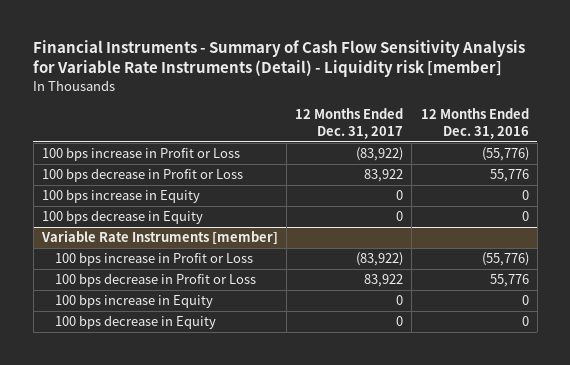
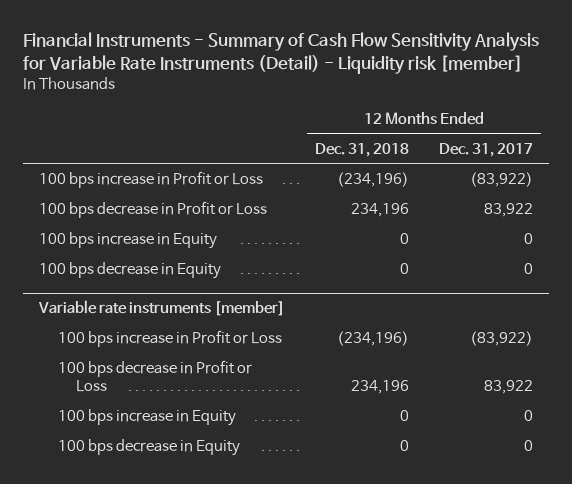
[420,107,529,139] 12 Months Ended Dec. 31, 2016 -> none
none -> [315,142,410,157] Dec. 31, 2018
[40,230,278,246] Variable Rate Instruments [member] -> [37,300,285,317] Variable rate instruments [member]

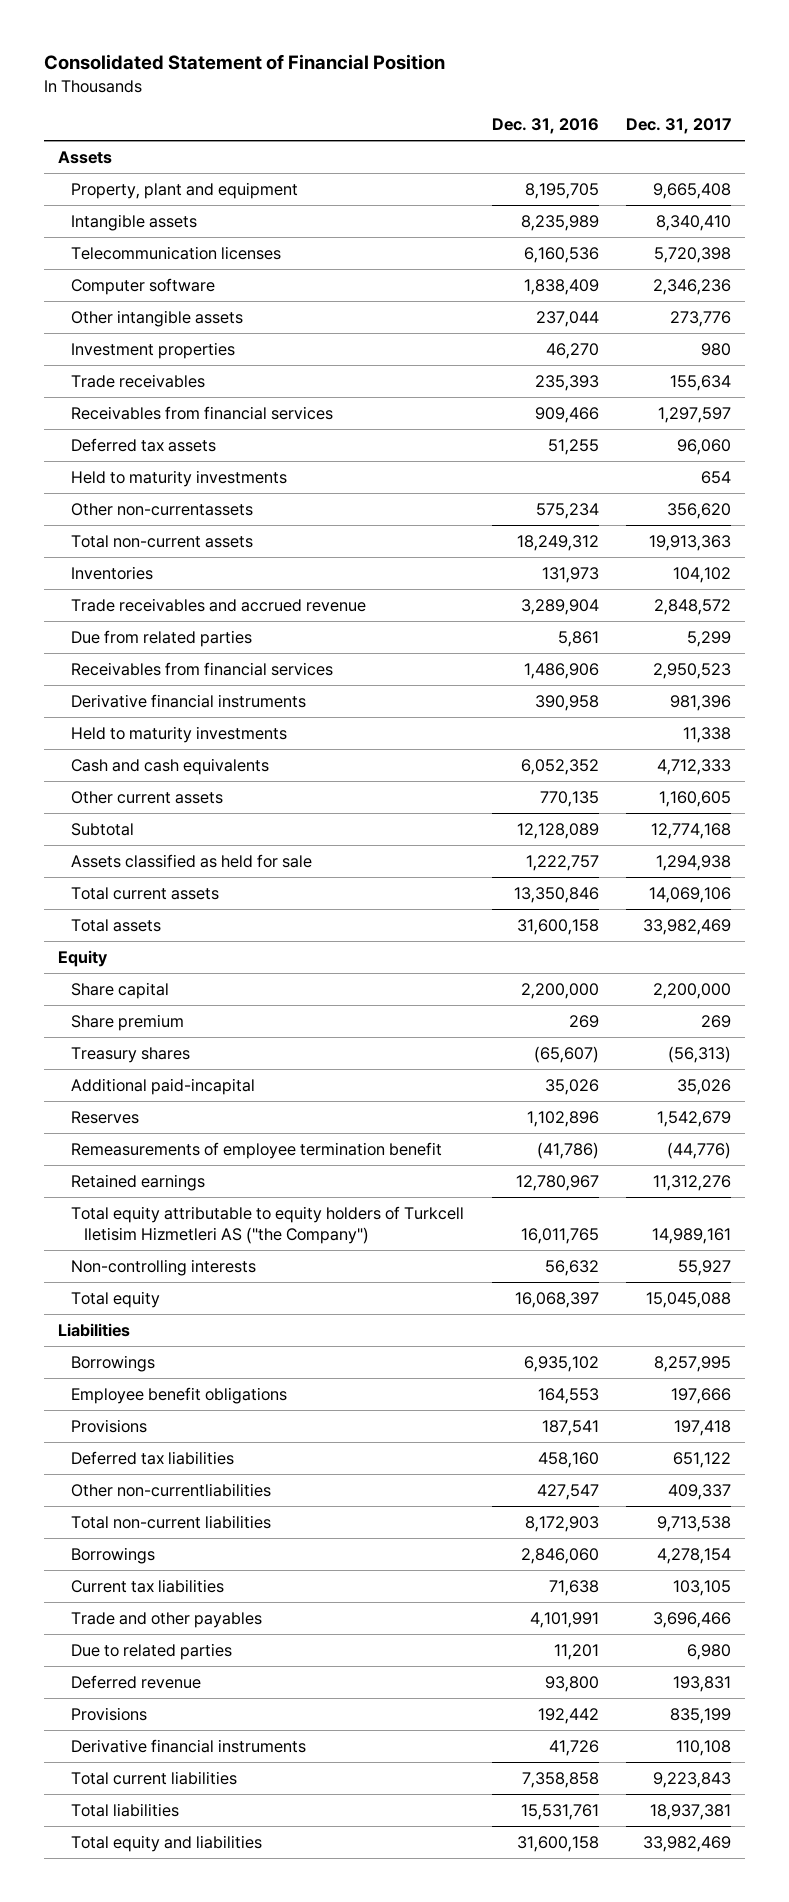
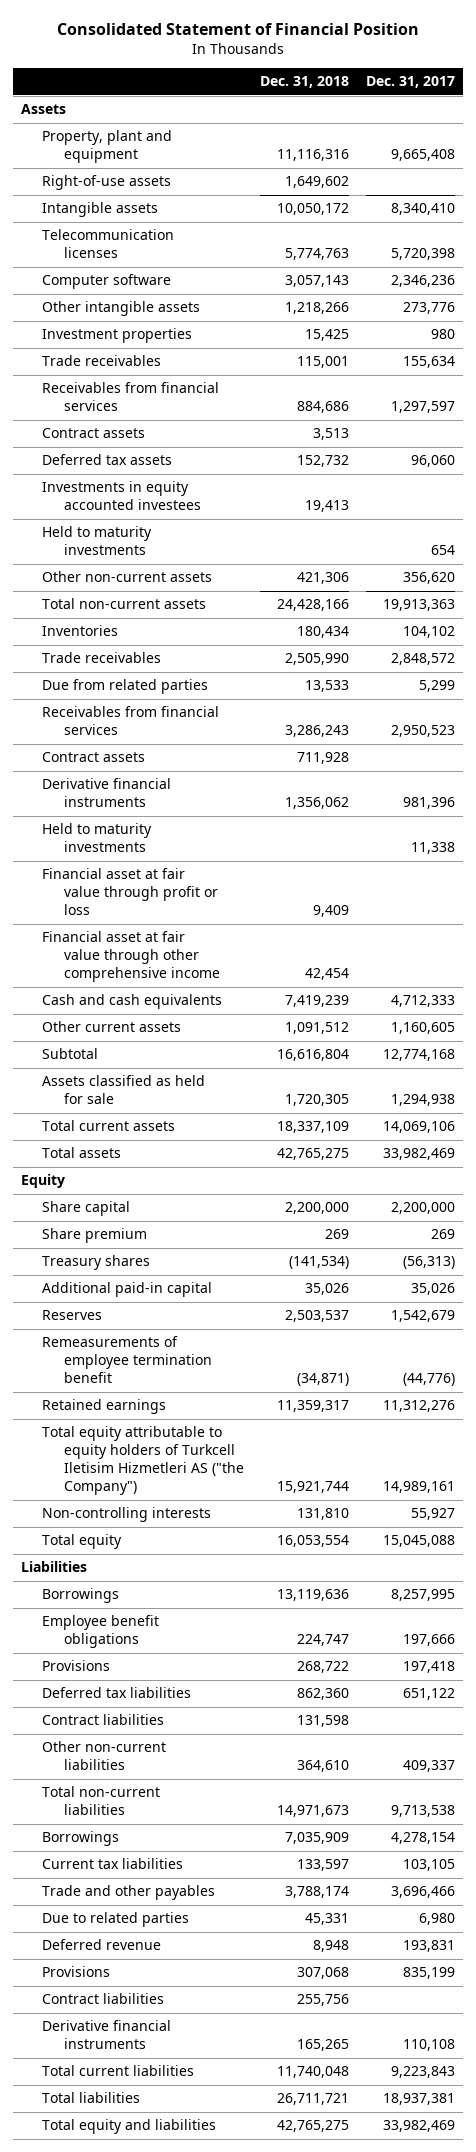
[491,117,599,134] Dec. 31, 2016 -> none
none -> [260,76,350,89] Dec. 31, 2018
none -> [42,175,172,191] Right-of-use assets
none -> [42,428,146,439] Contract assets
none -> [42,481,201,511] Investments in equity accounted investees
[70,502,253,516] Other non-currentassets -> [42,571,213,583] Other non-current assets
[70,597,366,612] Trade receivables and accrued revenue -> [42,652,162,664] Trade receivables
none -> [42,752,146,763] Contract assets
none -> [42,868,218,916] Financial asset at fair value through profit or loss
none -> [42,931,220,983] Financial asset at fair value through other comprehensive income
[70,1077,255,1095] Additional paid-incapital -> [42,1282,213,1298] Additional paid-in capital
none -> [42,1714,165,1726] Contract liabilities
[70,1482,271,1497] Other non-currentliabilities -> [42,1741,167,1771] Other non-current liabilities
none -> [42,1993,165,2005] Contract liabilities

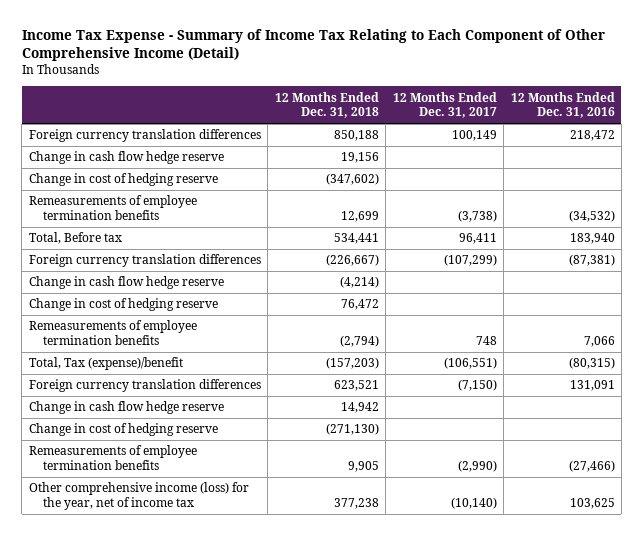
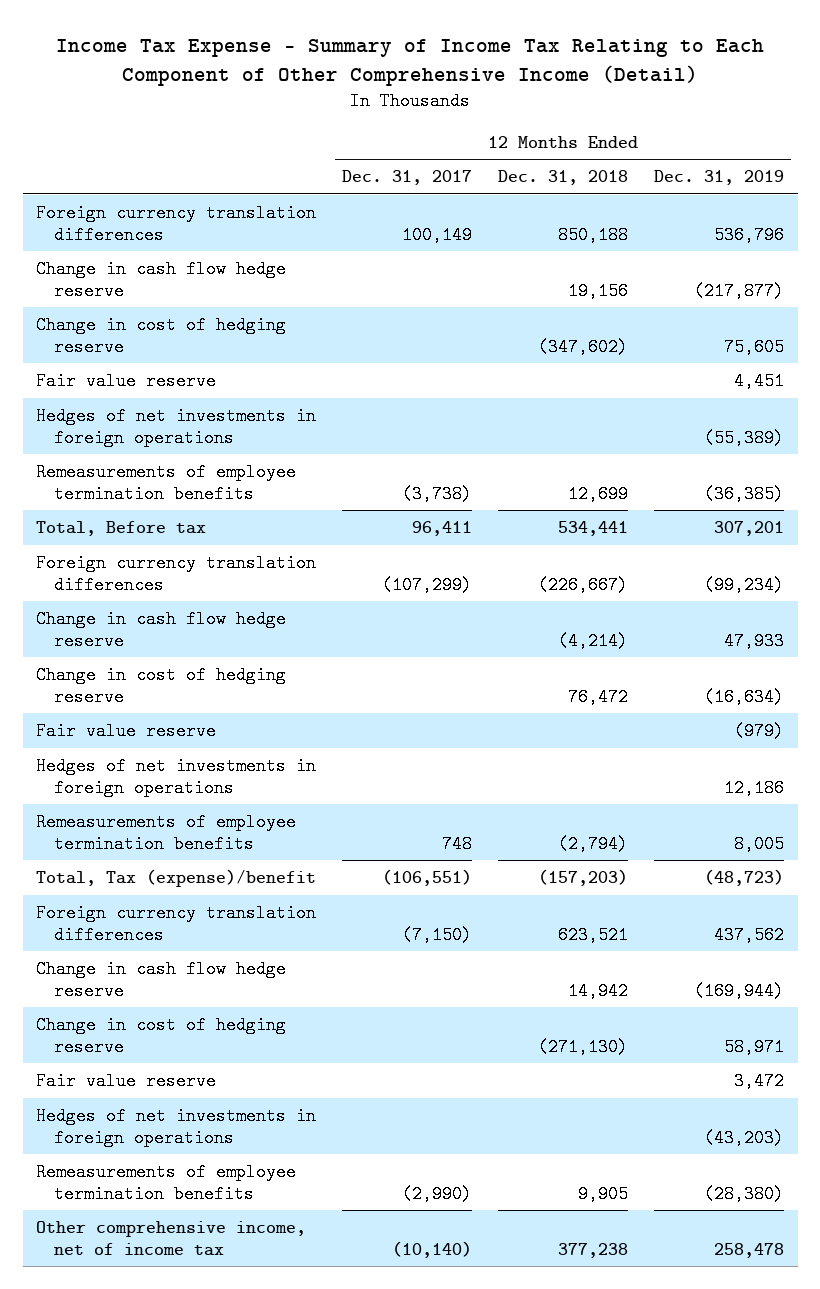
[510,91,615,119] 12 Months Ended Dec. 31, 2016 -> none
none -> [654,170,785,186] Dec. 31, 2019
none -> [35,372,216,391] Fair value reserve
none -> [35,407,316,447] Hedges of net investments in foreign operations
none -> [35,722,216,741] Fair value reserve
none -> [35,757,316,797] Hedges of net investments in foreign operations
none -> [35,1072,216,1091] Fair value reserve
none -> [35,1107,316,1147] Hedges of net investments in foreign operations
[28,482,249,511] Other comprehensive income (loss) for the year, net of income tax -> [35,1221,306,1256] Other comprehensive income, net of income tax

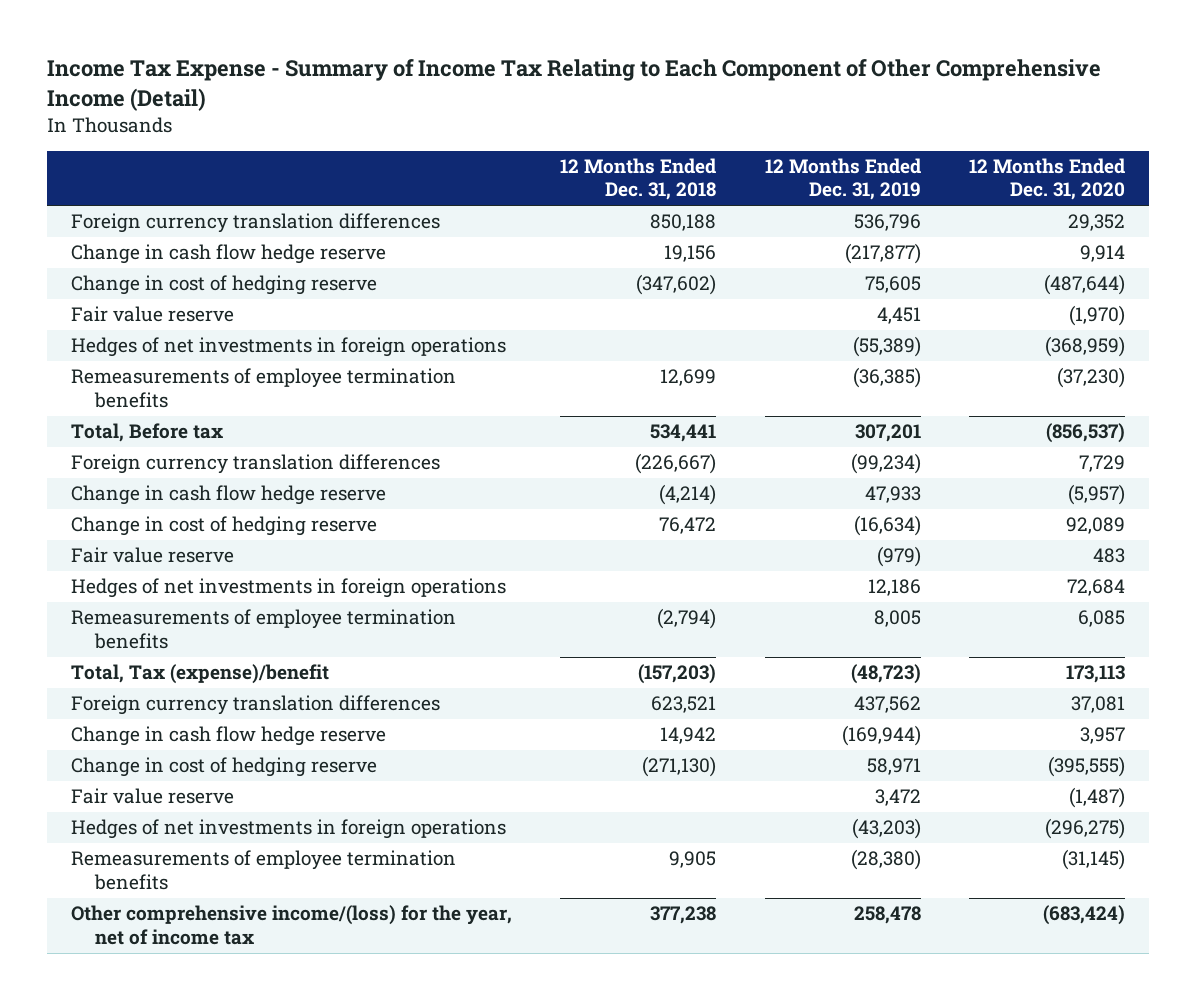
[341,170,472,186] Dec. 31, 2017 -> none
none -> [969,158,1126,201] 12 Months Ended Dec. 31, 2020
[35,1221,306,1256] Other comprehensive income, net of income tax -> [70,905,512,945] Other comprehensive income/(loss) for the year, net of income tax

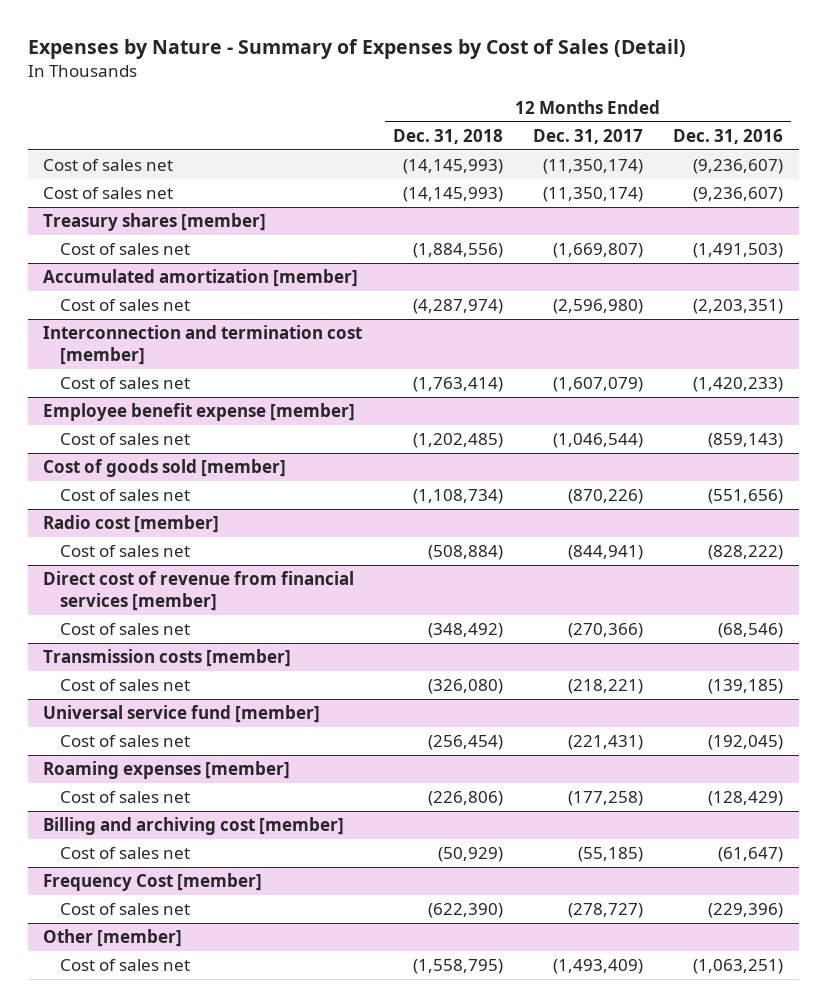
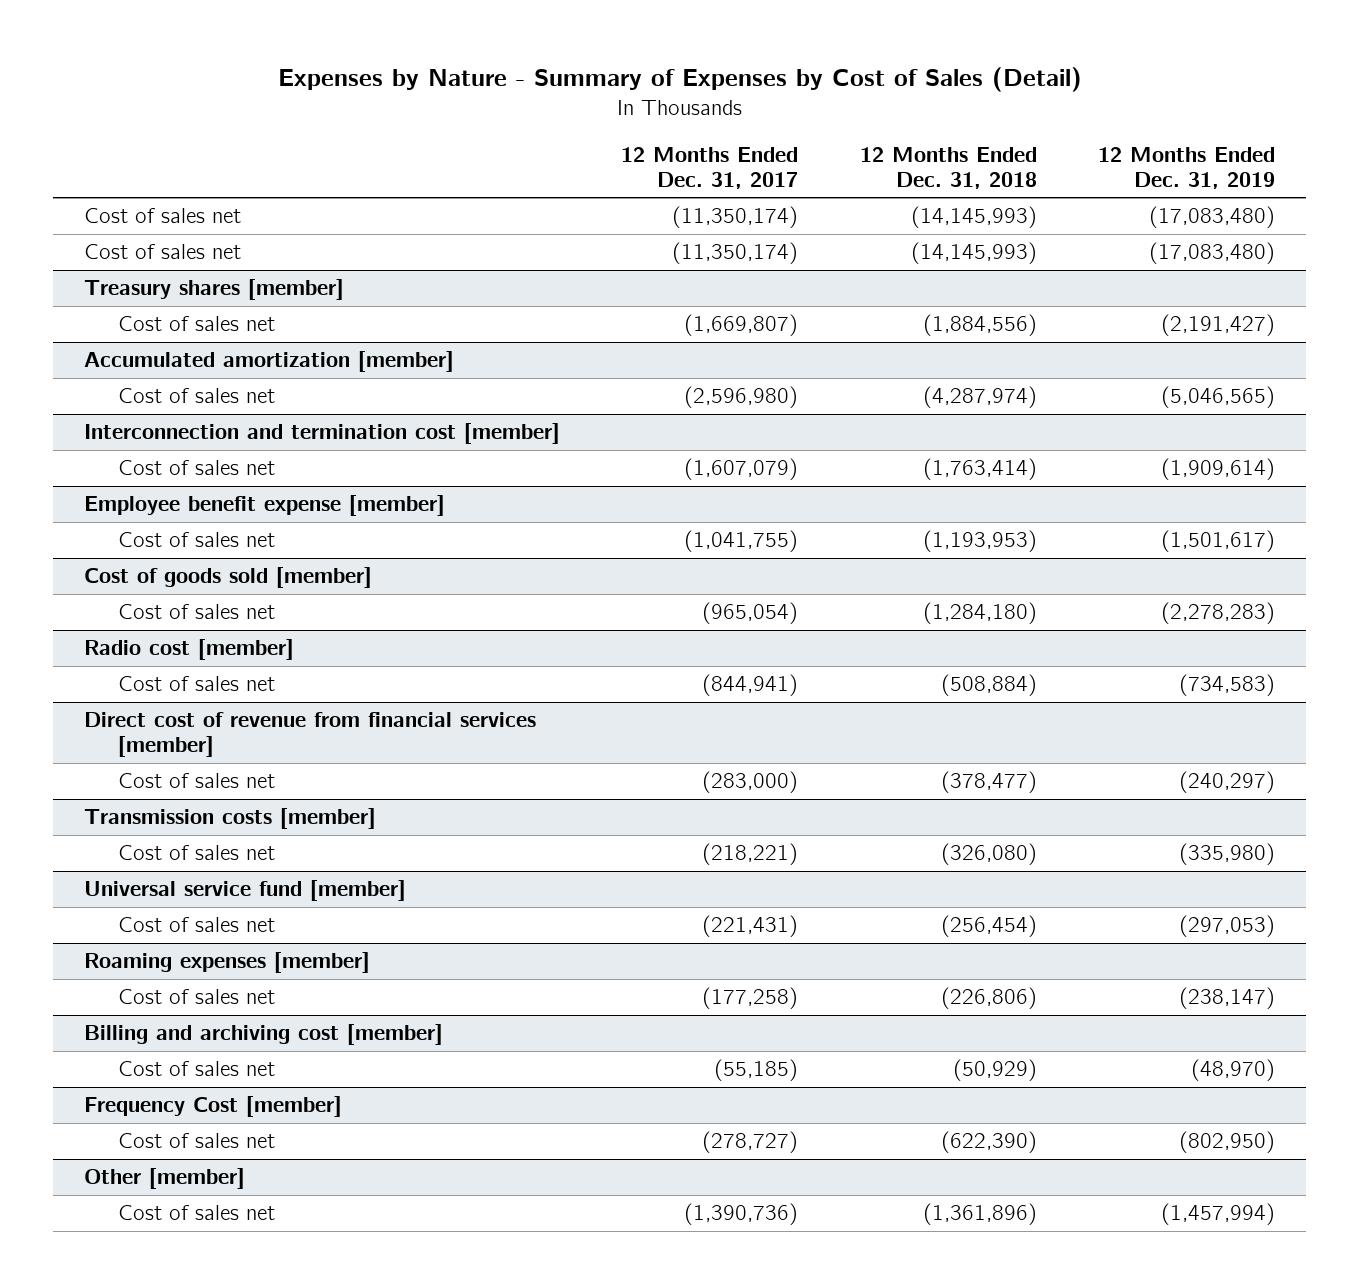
[673,128,784,144] Dec. 31, 2016 -> none
none -> [1098,146,1276,189] 12 Months Ended Dec. 31, 2019
[412,433,503,449] (1,202,485) -> [922,530,1037,553] (1,193,953)
[553,433,644,449] (1,046,544) -> [684,530,799,553] (1,041,755)
[412,489,503,505] (1,108,734) -> [922,602,1037,625] (1,284,180)
[568,489,644,505] (870,226) -> [702,602,799,625] (965,054)
[427,623,503,639] (348,492) -> [940,771,1037,794] (378,477)
[568,623,644,639] (270,366) -> [702,771,799,794] (283,000)
[412,959,503,975] (1,558,795) -> [922,1203,1037,1226] (1,361,896)
[553,959,644,975] (1,493,409) -> [684,1203,799,1226] (1,390,736)

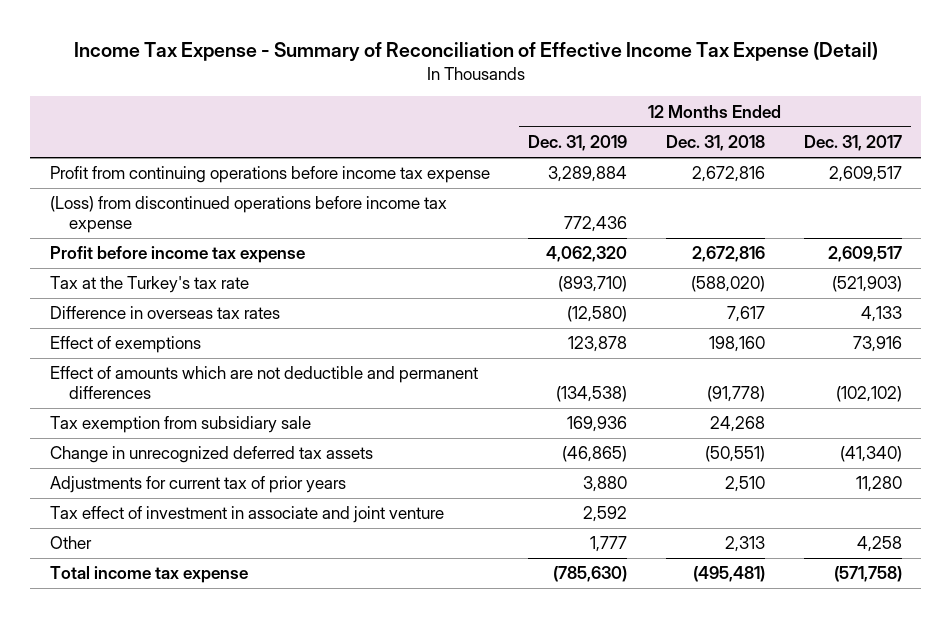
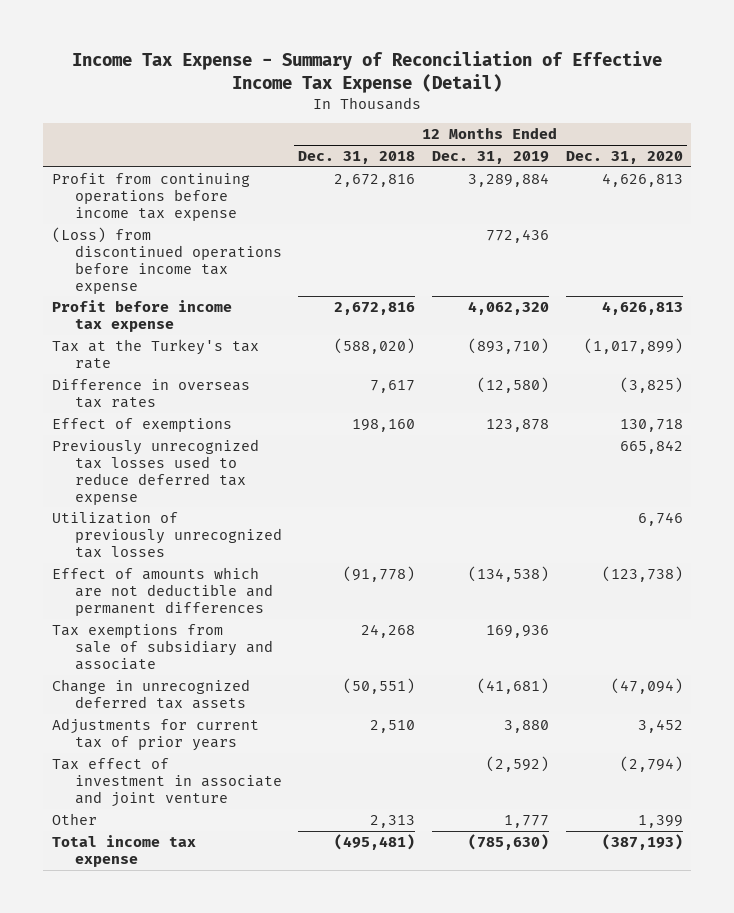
[803,135,902,152] Dec. 31, 2017 -> none
none -> [565,151,683,165] Dec. 31, 2020
none -> [51,439,259,505] Previously unrecognized tax losses used to reduce deferred tax expense
none -> [51,512,282,558] Utilization of previously unrecognized tax losses
[49,416,311,434] Tax exemption from subsidiary sale -> [51,624,273,670] Tax exemptions from sale of subsidiary and associate
[562,446,628,463] (46,865) -> [476,678,549,695] (41,681)
[583,506,628,523] 2,592 -> [485,756,549,773] (2,592)

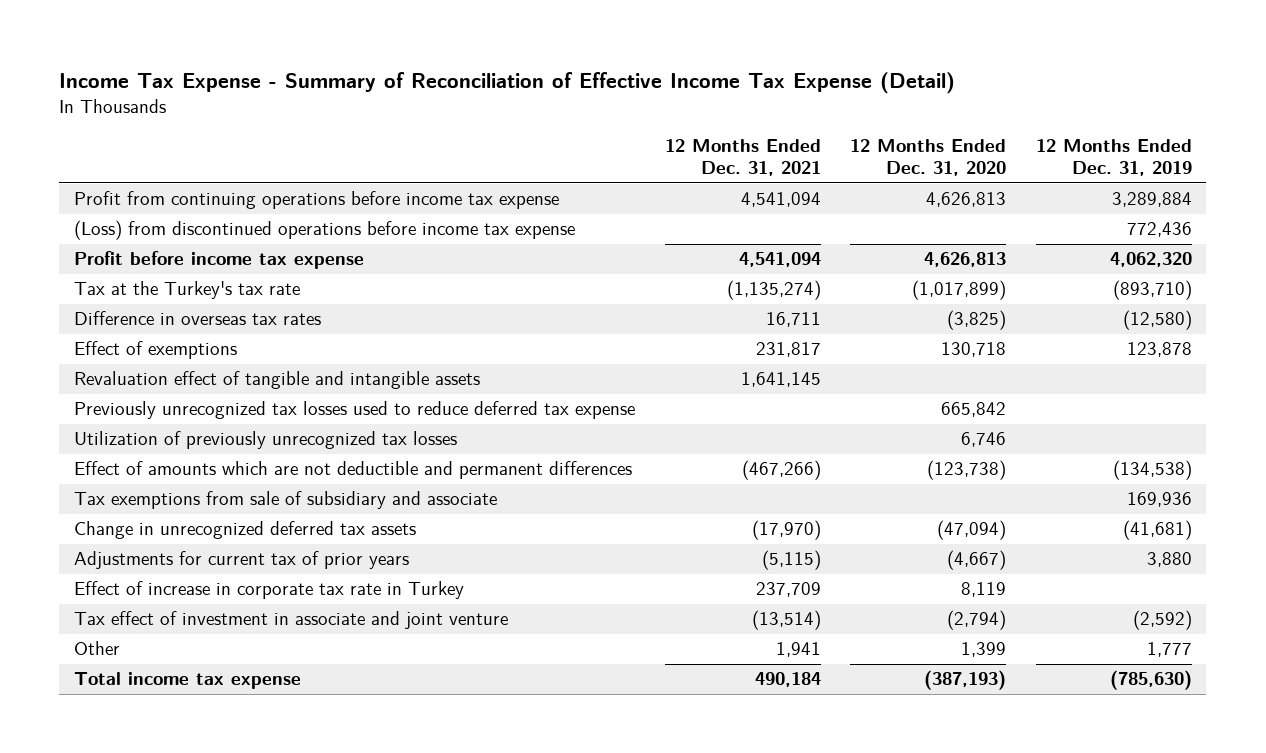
[298,151,416,165] Dec. 31, 2018 -> none
none -> [664,139,821,177] 12 Months Ended Dec. 31, 2021
none -> [74,371,481,390] Revaluation effect of tangible and intangible assets
[637,719,683,734] 3,452 -> [947,550,1007,571] (4,667)
none -> [74,581,465,600] Effect of increase in corporate tax rate in Turkey

